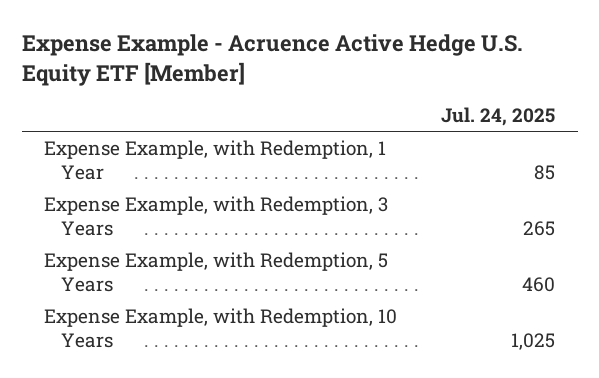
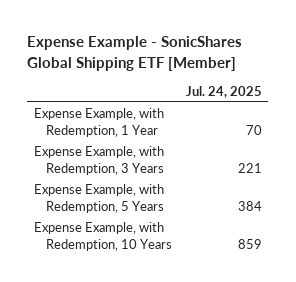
[21,34,523,86] Expense Example - Acruence Active Hedge U.S. Equity ETF [Member] -> [27,36,243,71] Expense Example - SonicShares Global Shipping ETF [Member]
[534,165,556,181] 85 -> [245,124,262,135] 70
[523,221,556,237] 265 -> [237,162,262,173] 221
[522,277,556,293] 460 -> [237,200,262,211] 384
[511,333,556,351] 1,025 -> [237,238,262,249] 859

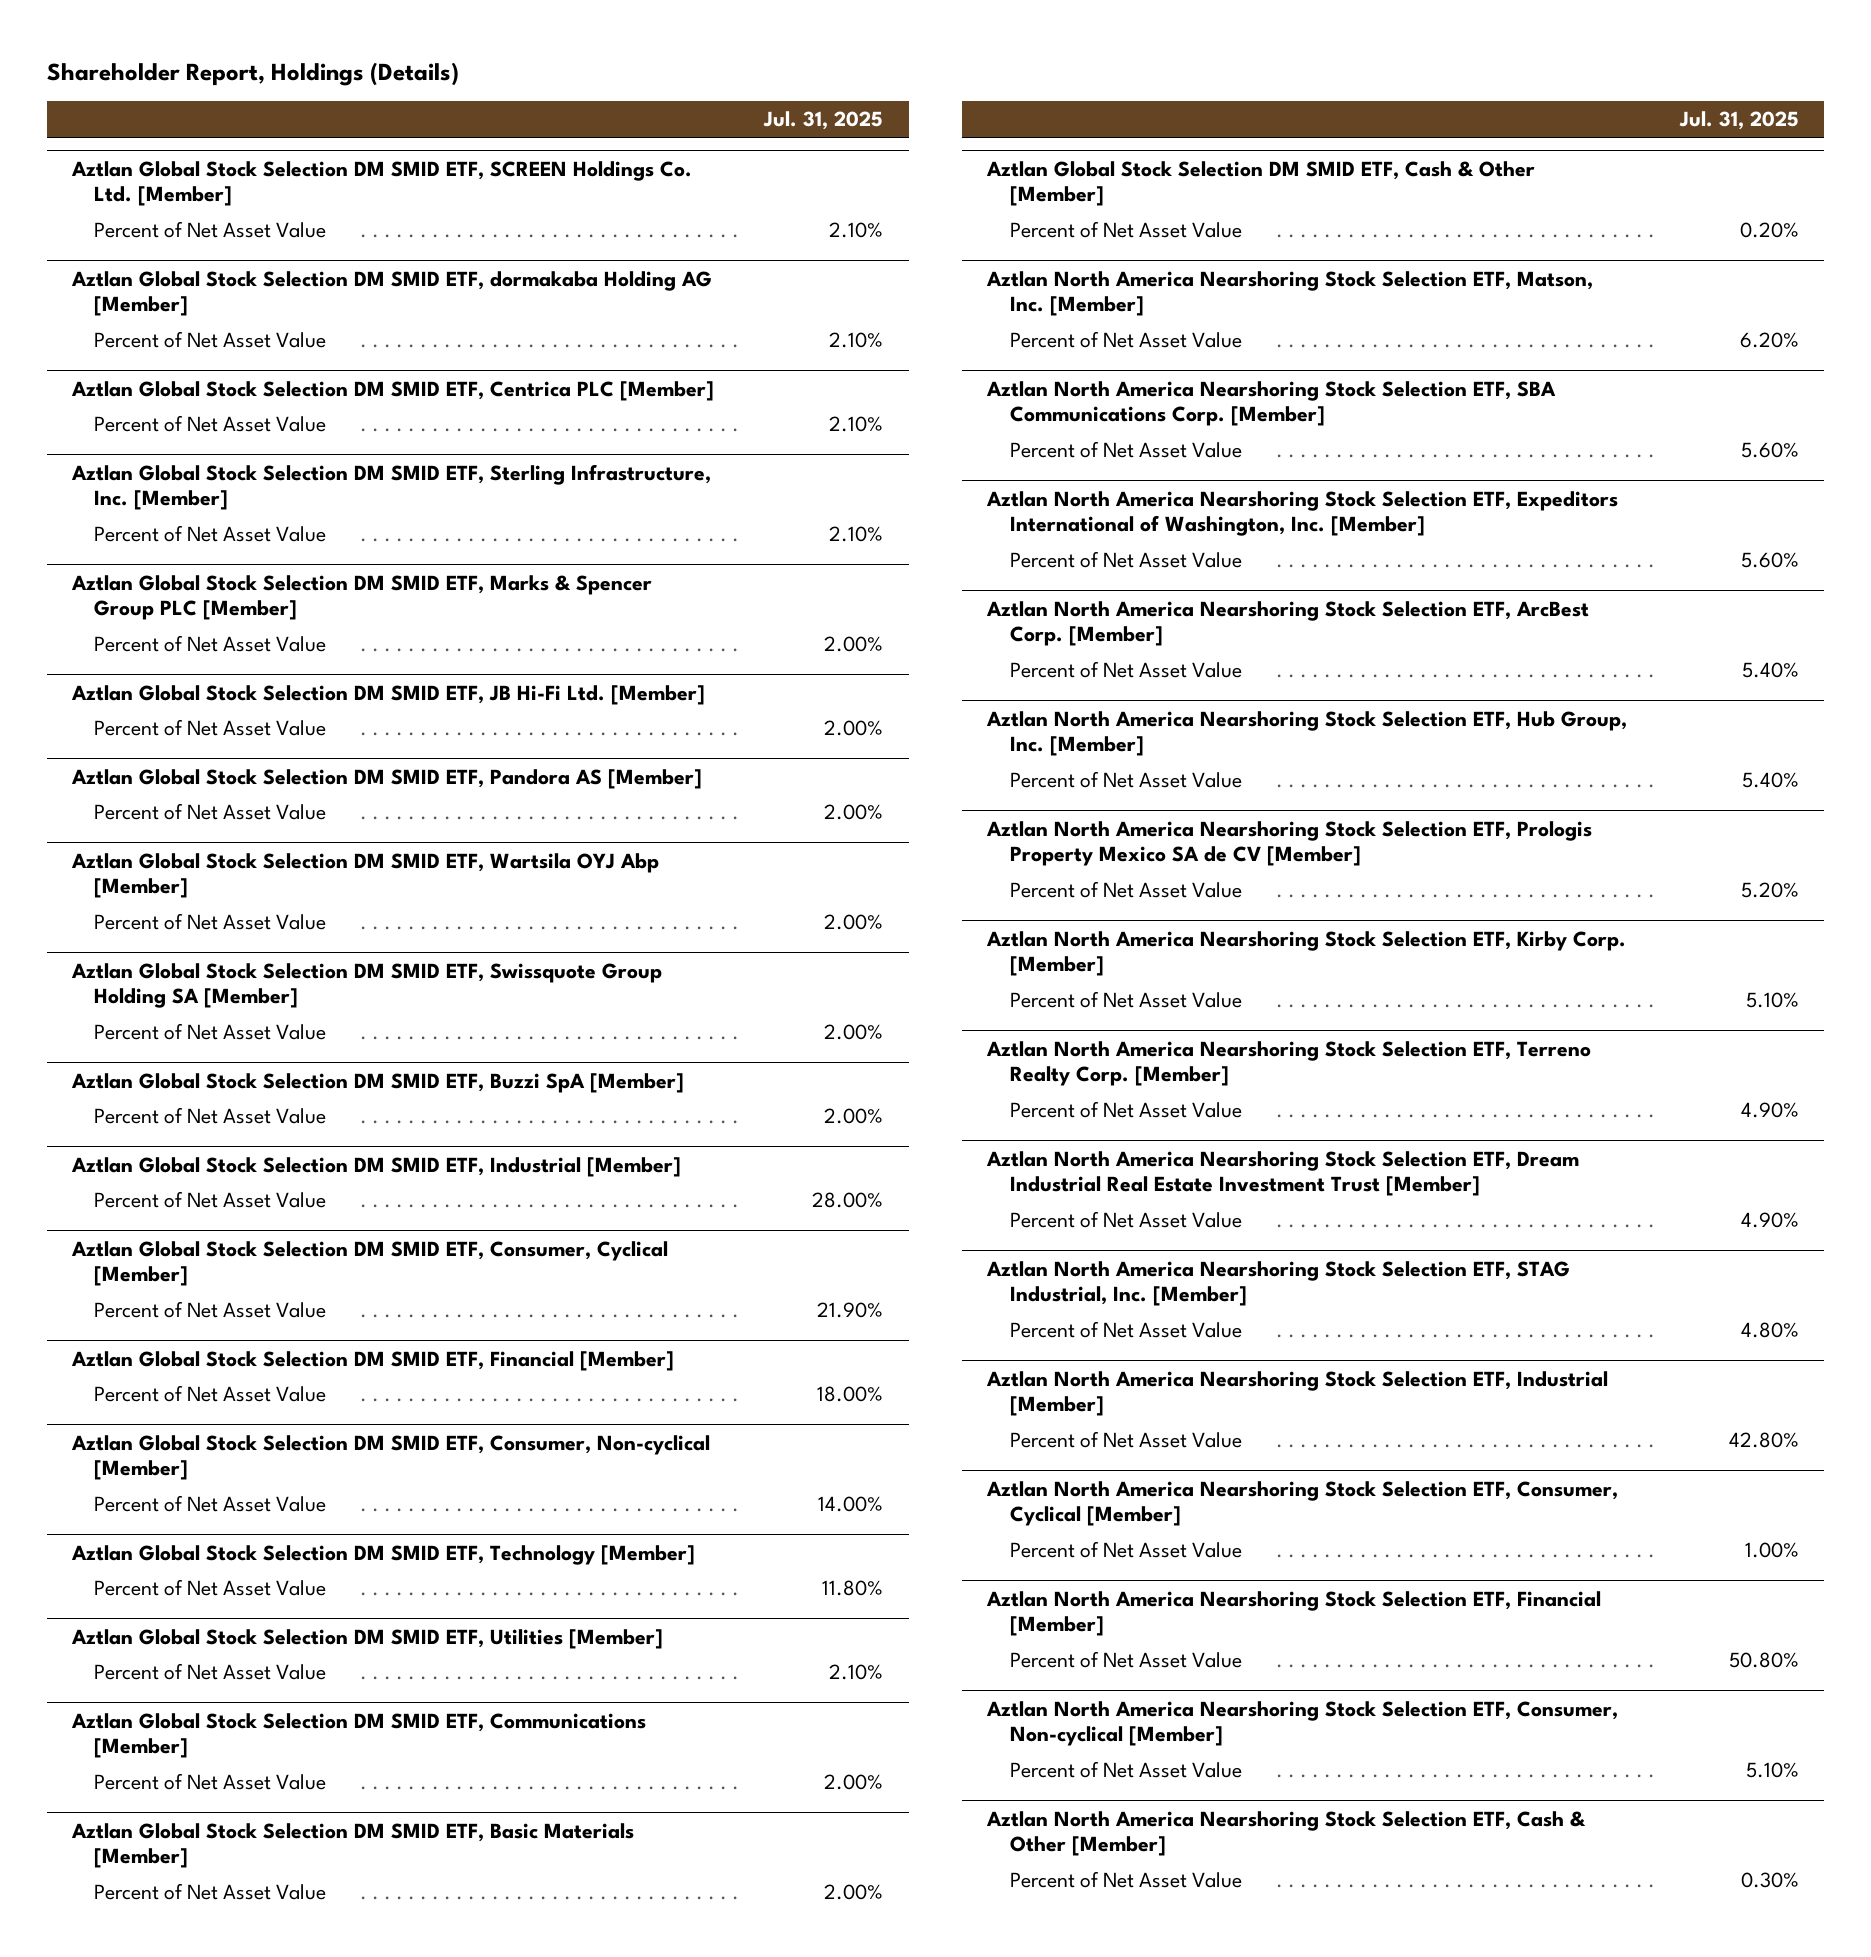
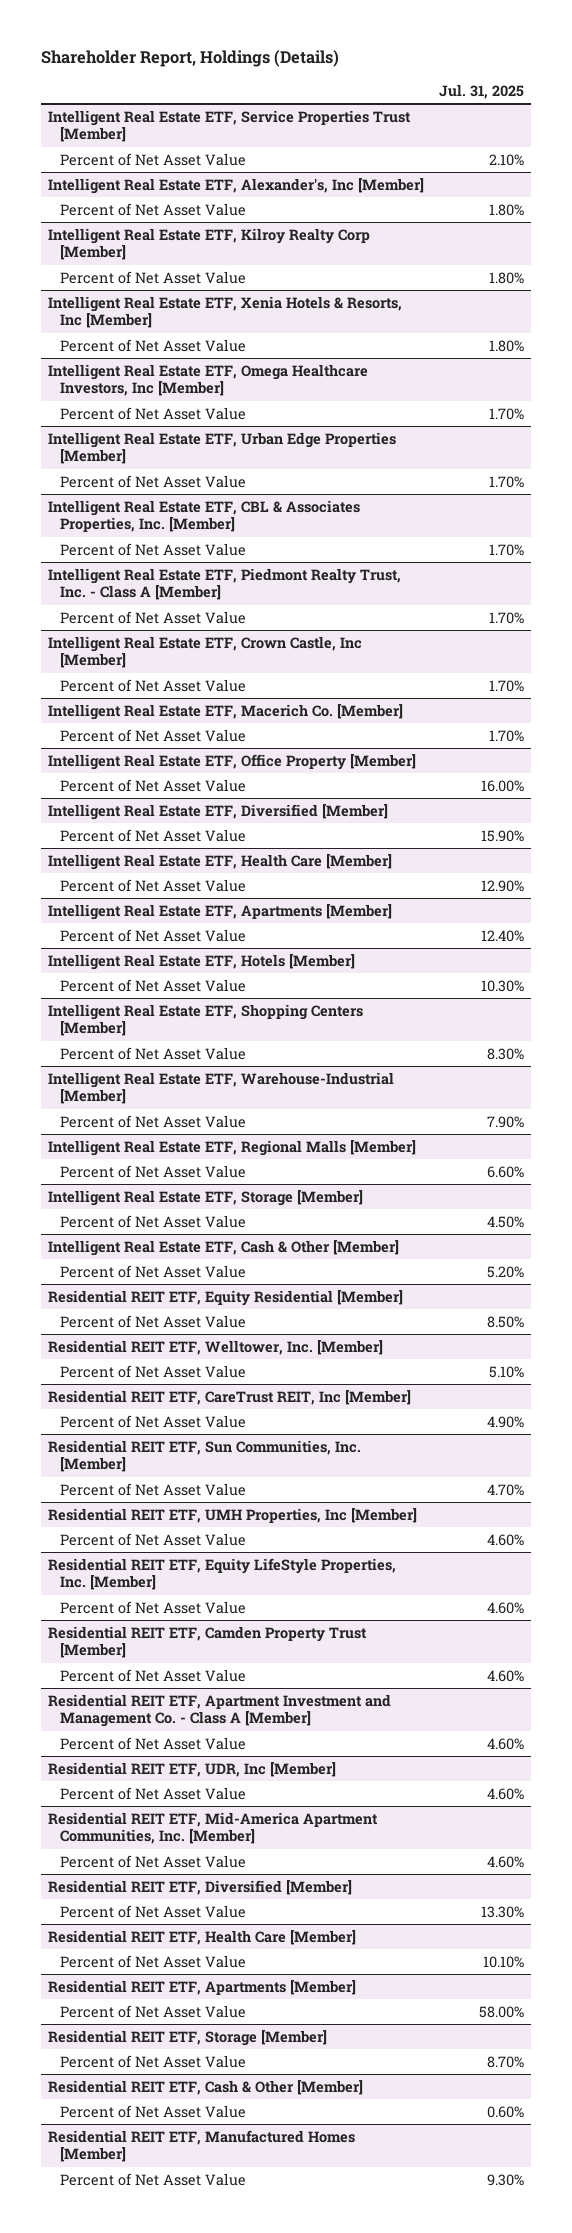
[70,160,692,206] Aztlan Global Stock Selection DM SMID ETF, SCREEN Holdings Co. Ltd. [Member] -> none
[94,221,327,239] Percent of Net Asset Value -> none
[70,270,712,316] Aztlan Global Stock Selection DM SMID ETF, dormakaba Holding AG [Member] -> none
[94,331,327,349] Percent of Net Asset Value -> none
[70,380,714,401] Aztlan Global Stock Selection DM SMID ETF, Centrica PLC [Member] -> none
[94,415,327,433] Percent of Net Asset Value -> none
[70,463,711,510] Aztlan Global Stock Selection DM SMID ETF, Sterling Infrastructure, Inc. [Member] -> none
[94,525,327,543] Percent of Net Asset Value -> none
[70,574,652,620] Aztlan Global Stock Selection DM SMID ETF, Marks & Spencer Group PLC [Member] -> none
[94,635,327,653] Percent of Net Asset Value -> none
[70,684,705,705] Aztlan Global Stock Selection DM SMID ETF, JB Hi-Fi Ltd. [Member] -> none
[94,719,327,737] Percent of Net Asset Value -> none
[70,768,702,789] Aztlan Global Stock Selection DM SMID ETF, Pandora AS [Member] -> none
[94,803,327,821] Percent of Net Asset Value -> none
[70,852,659,898] Aztlan Global Stock Selection DM SMID ETF, Wartsila OYJ Abp [Member] -> none
[94,913,327,931] Percent of Net Asset Value -> none
[70,962,662,1008] Aztlan Global Stock Selection DM SMID ETF, Swissquote Group Holding SA [Member] -> none
[94,1023,327,1041] Percent of Net Asset Value -> none
[70,1072,684,1093] Aztlan Global Stock Selection DM SMID ETF, Buzzi SpA [Member] -> none
[94,1107,327,1125] Percent of Net Asset Value -> none
[70,1156,681,1177] Aztlan Global Stock Selection DM SMID ETF, Industrial [Member] -> none
[94,1191,327,1209] Percent of Net Asset Value -> none
[70,1240,668,1286] Aztlan Global Stock Selection DM SMID ETF, Consumer, Cyclical [Member] -> none
[94,1301,327,1319] Percent of Net Asset Value -> none
[70,1350,674,1371] Aztlan Global Stock Selection DM SMID ETF, Financial [Member] -> none
[94,1385,327,1403] Percent of Net Asset Value -> none
[70,1434,710,1480] Aztlan Global Stock Selection DM SMID ETF, Consumer, Non-cyclical [Member] -> none
[94,1495,327,1513] Percent of Net Asset Value -> none
[70,1544,695,1565] Aztlan Global Stock Selection DM SMID ETF, Technology [Member] -> none
[94,1579,327,1597] Percent of Net Asset Value -> none
[70,1628,663,1649] Aztlan Global Stock Selection DM SMID ETF, Utilities [Member] -> none
none -> [48,109,412,143] Intelligent Real Estate ETF, Service Properties Trust [Member]
[70,1712,646,1758] Aztlan Global Stock Selection DM SMID ETF, Communications [Member] -> none
[70,1822,634,1868] Aztlan Global Stock Selection DM SMID ETF, Basic Materials [Member] -> none
[986,160,1536,206] Aztlan Global Stock Selection DM SMID ETF, Cash & Other [Member] -> none
[986,270,1594,316] Aztlan North America Nearshoring Stock Selection ETF, Matson, Inc. [Member] -> none
[986,380,1557,426] Aztlan North America Nearshoring Stock Selection ETF, SBA Communications Corp. [Member] -> none
[986,490,1619,536] Aztlan North America Nearshoring Stock Selection ETF, Expeditors International of Washington, Inc. [Member] -> none
[986,600,1590,646] Aztlan North America Nearshoring Stock Selection ETF, ArcBest Corp. [Member] -> none
[986,710,1628,756] Aztlan North America Nearshoring Stock Selection ETF, Hub Group, Inc. [Member] -> none
[986,820,1593,866] Aztlan North America Nearshoring Stock Selection ETF, Prologis Property Mexico SA de CV [Member] -> none
none -> [48,177,425,194] Intelligent Real Estate ETF, Alexander's, Inc [Member]
[824,1774,884,1791] 2.00% -> [489,203,525,216] 1.80%
none -> [48,227,371,261] Intelligent Real Estate ETF, Kilroy Realty Corp [Member]
[824,1884,884,1901] 2.00% -> [489,271,525,284] 1.80%
none -> [48,295,403,329] Intelligent Real Estate ETF, Xenia Hotels & Resorts, Inc [Member]
[1739,222,1799,239] 0.20% -> [489,339,525,352] 1.80%
none -> [48,363,369,397] Intelligent Real Estate ETF, Omega Healthcare Investors, Inc [Member]
[1739,332,1799,349] 6.20% -> [489,407,525,420] 1.70%
none -> [48,431,397,465] Intelligent Real Estate ETF, Urban Edge Properties [Member]
[1740,442,1799,459] 5.60% -> [489,475,525,488] 1.70%
none -> [48,499,361,533] Intelligent Real Estate ETF, CBL & Associates Properties, Inc. [Member]
[1740,552,1799,569] 5.60% -> [489,543,525,556] 1.70%
none -> [48,567,402,601] Intelligent Real Estate ETF, Piedmont Realty Trust, Inc. - Class A [Member]
[1741,662,1799,679] 5.40% -> [489,611,525,624] 1.70%
none -> [48,635,363,669] Intelligent Real Estate ETF, Crown Castle, Inc [Member]
[1741,772,1799,789] 5.40% -> [489,679,525,692] 1.70%
none -> [48,703,404,720] Intelligent Real Estate ETF, Macerich Co. [Member]
none -> [60,728,247,742] Percent of Net Asset Value
none -> [48,753,417,770] Intelligent Real Estate ETF, Office Property [Member]
none -> [60,778,247,792] Percent of Net Asset Value
none -> [48,803,389,820] Intelligent Real Estate ETF, Diversified [Member]
none -> [60,828,247,842] Percent of Net Asset Value
none -> [48,853,393,870] Intelligent Real Estate ETF, Health Care [Member]
none -> [60,878,247,892] Percent of Net Asset Value
none -> [48,903,393,920] Intelligent Real Estate ETF, Apartments [Member]
none -> [60,928,247,942] Percent of Net Asset Value
none -> [48,953,356,970] Intelligent Real Estate ETF, Hotels [Member]
none -> [60,978,247,992] Percent of Net Asset Value
none -> [48,1003,364,1037] Intelligent Real Estate ETF, Shopping Centers [Member]
none -> [60,1046,247,1060] Percent of Net Asset Value
none -> [48,1071,395,1105] Intelligent Real Estate ETF, Warehouse-Industrial [Member]
none -> [60,1114,247,1128] Percent of Net Asset Value
none -> [48,1139,417,1156] Intelligent Real Estate ETF, Regional Malls [Member]
none -> [60,1164,247,1178] Percent of Net Asset Value
none -> [48,1189,364,1206] Intelligent Real Estate ETF, Storage [Member]
none -> [60,1214,247,1228] Percent of Net Asset Value
none -> [48,1239,400,1256] Intelligent Real Estate ETF, Cash & Other [Member]
[986,930,1627,976] Aztlan North America Nearshoring Stock Selection ETF, Kirby Corp. [Member] -> none
none -> [48,1289,404,1306] Residential REIT ETF, Equity Residential [Member]
none -> [60,1314,247,1328] Percent of Net Asset Value
none -> [48,1339,384,1355] Residential REIT ETF, Welltower, Inc. [Member]
[986,1040,1592,1086] Aztlan North America Nearshoring Stock Selection ETF, Terreno Realty Corp. [Member] -> none
[1009,1101,1242,1119] Percent of Net Asset Value -> none
[986,1150,1580,1196] Aztlan North America Nearshoring Stock Selection ETF, Dream Industrial Real Estate Investment Trust [Member] -> none
none -> [48,1389,412,1405] Residential REIT ETF, CareTrust REIT, Inc [Member]
[986,1260,1571,1306] Aztlan North America Nearshoring Stock Selection ETF, STAG Industrial, Inc. [Member] -> none
[986,1370,1609,1416] Aztlan North America Nearshoring Stock Selection ETF, Industrial [Member] -> none
[986,1480,1619,1526] Aztlan North America Nearshoring Stock Selection ETF, Consumer, Cyclical [Member] -> none
[986,1590,1602,1636] Aztlan North America Nearshoring Stock Selection ETF, Financial [Member] -> none
[986,1700,1619,1746] Aztlan North America Nearshoring Stock Selection ETF, Consumer, Non-cyclical [Member] -> none
[986,1810,1587,1856] Aztlan North America Nearshoring Stock Selection ETF, Cash & Other [Member] -> none
none -> [48,1439,362,1473] Residential REIT ETF, Sun Communities, Inc. [Member]
[1740,1322,1799,1339] 4.80% -> [487,1483,525,1496] 4.70%
none -> [48,1507,418,1523] Residential REIT ETF, UMH Properties, Inc [Member]
[1728,1432,1799,1449] 42.80% -> [487,1533,525,1546] 4.60%
none -> [48,1557,397,1591] Residential REIT ETF, Equity LifeStyle Properties, Inc. [Member]
[1744,1542,1799,1559] 1.00% -> [487,1601,525,1614] 4.60%
none -> [48,1625,368,1659] Residential REIT ETF, Camden Property Trust [Member]
[1728,1652,1799,1669] 50.80% -> [487,1669,525,1682] 4.60%
none -> [48,1693,392,1728] Residential REIT ETF, Apartment Investment and Management Co. - Class A [Member]
[1745,1762,1799,1779] 5.10% -> [487,1737,525,1750] 4.60%
none -> [48,1761,337,1777] Residential REIT ETF, UDR, Inc [Member]
[1740,1872,1799,1889] 0.30% -> [487,1787,525,1800] 4.60%
none -> [48,1811,379,1845] Residential REIT ETF, Mid-America Apartment Communities, Inc. [Member]
none -> [60,1854,247,1868] Percent of Net Asset Value
none -> [48,1879,353,1895] Residential REIT ETF, Diversified [Member]
none -> [60,1904,247,1918] Percent of Net Asset Value
none -> [48,1929,357,1945] Residential REIT ETF, Health Care [Member]
none -> [60,1954,247,1968] Percent of Net Asset Value
none -> [48,1979,357,1995] Residential REIT ETF, Apartments [Member]
none -> [60,2004,247,2018] Percent of Net Asset Value
none -> [48,2029,328,2046] Residential REIT ETF, Storage [Member]
none -> [60,2054,247,2068] Percent of Net Asset Value
none -> [48,2079,364,2095] Residential REIT ETF, Cash & Other [Member]
none -> [60,2104,247,2118] Percent of Net Asset Value
none -> [48,2129,356,2163] Residential REIT ETF, Manufactured Homes [Member]
none -> [60,2172,247,2186] Percent of Net Asset Value

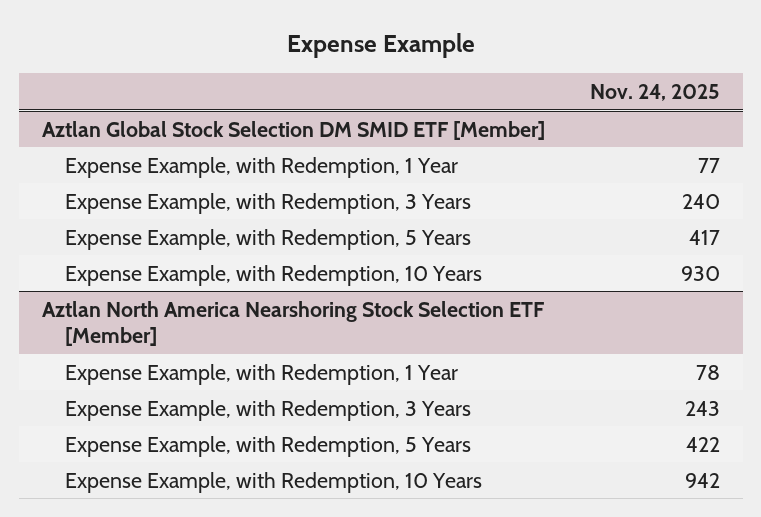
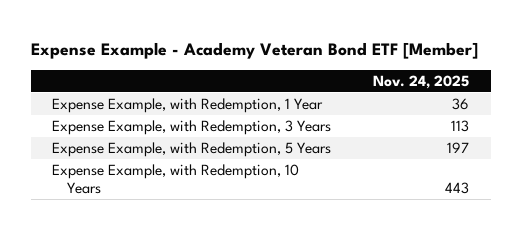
[286,33,475,59] Expense Example -> [30,41,478,59] Expense Example - Academy Veteran Bond ETF [Member]
[41,120,545,140] Aztlan Global Stock Selection DM SMID ETF [Member] -> none
[41,300,544,346] Aztlan North America Nearshoring Stock Selection ETF [Member] -> none
[64,363,458,385] Expense Example, with Redemption, 1 Year -> none
[64,399,471,421] Expense Example, with Redemption, 3 Years -> none
[64,435,471,457] Expense Example, with Redemption, 5 Years -> none
[64,471,482,493] Expense Example, with Redemption, 10 Years -> none
[697,157,720,173] 77 -> [452,97,470,110] 36
[681,193,720,209] 240 -> [451,119,470,132] 113
[688,229,720,245] 417 -> [447,141,470,153] 197
[680,265,720,281] 930 -> [445,181,470,194] 443

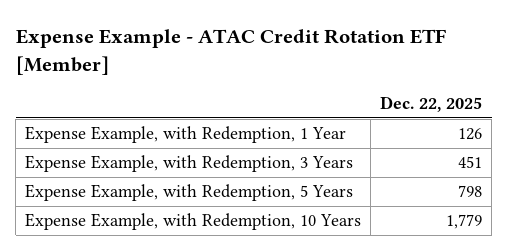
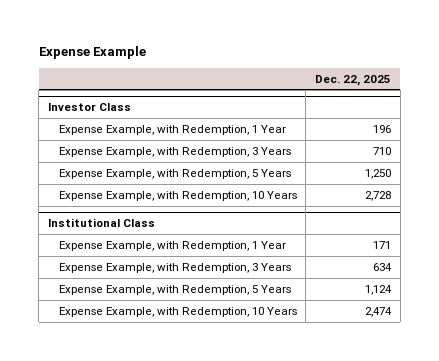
[15,29,446,76] Expense Example - ATAC Credit Rotation ETF [Member] -> [38,46,146,60] Expense Example
none -> [47,103,131,112] Investor Class
[458,128,483,141] 126 -> [373,124,392,133] 196
[458,156,483,169] 451 -> [373,146,392,155] 710
[458,185,483,198] 798 -> [365,168,392,179] 1,250
[446,214,483,230] 1,779 -> [365,190,392,201] 2,728
none -> [47,218,155,228] Institutional Class
none -> [58,240,286,251] Expense Example, with Redemption, 1 Year
none -> [58,262,291,273] Expense Example, with Redemption, 3 Years
none -> [58,284,291,295] Expense Example, with Redemption, 5 Years
none -> [58,306,297,317] Expense Example, with Redemption, 10 Years

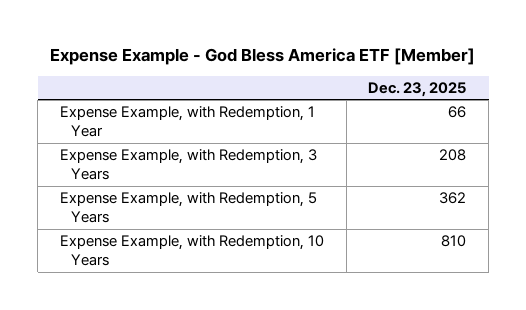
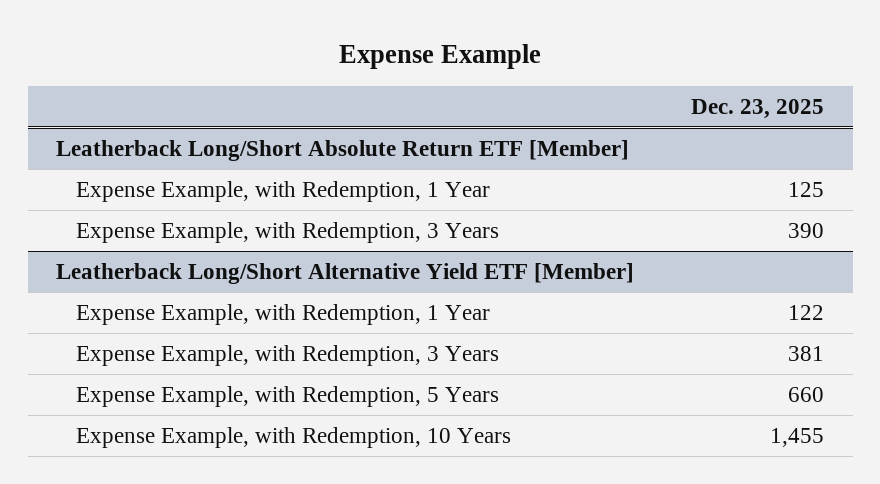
[50,47,476,65] Expense Example - God Bless America ETF [Member] -> [339,44,542,70] Expense Example
none -> [56,139,630,161] Leatherback Long/Short Absolute Return ETF [Member]
[448,105,467,118] 66 -> [788,181,825,197] 125
[439,148,467,161] 208 -> [788,222,825,238] 390
none -> [56,262,635,284] Leatherback Long/Short Alternative Yield ETF [Member]
none -> [76,303,491,325] Expense Example, with Redemption, 1 Year
none -> [76,344,500,366] Expense Example, with Redemption, 3 Years
[439,191,467,204] 362 -> [788,386,825,402] 660
[441,234,467,247] 810 -> [770,427,825,447] 1,455

